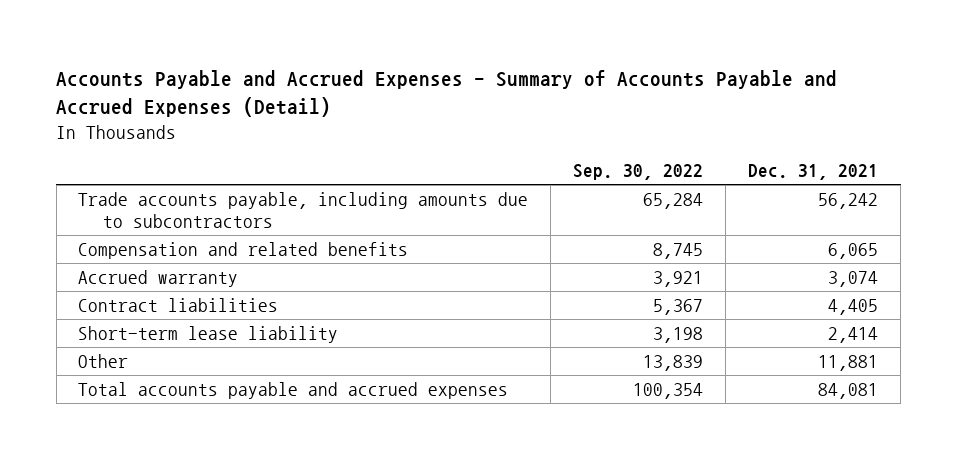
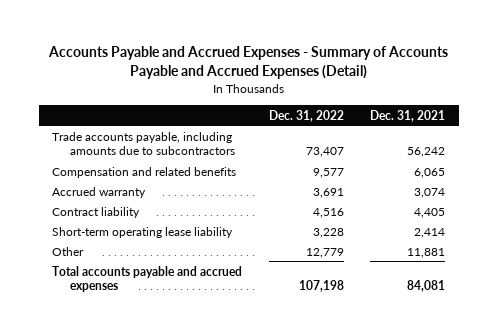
[573,164,704,181] Sep. 30, 2022 -> none
none -> [268,109,344,122] Dec. 31, 2022
[78,297,279,312] Contract liabilities -> [51,206,140,218] Contract liability
[78,325,339,343] Short-term lease liability -> [51,226,233,238] Short-term operating lease liability

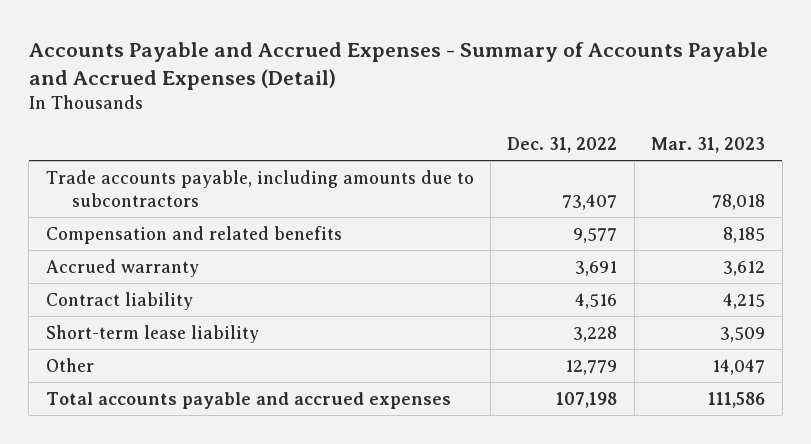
[370,109,446,122] Dec. 31, 2021 -> none
none -> [651,137,766,154] Mar. 31, 2023
[51,226,233,238] Short-term operating lease liability -> [45,324,259,343] Short-term lease liability

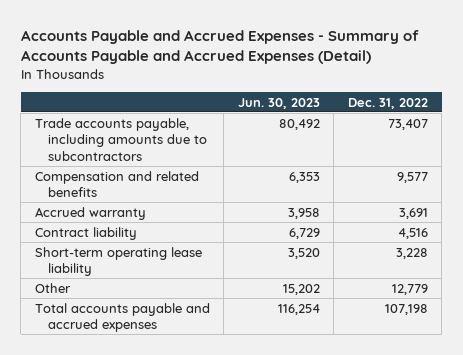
[651,137,766,154] Mar. 31, 2023 -> none
none -> [237,97,320,109] Jun. 30, 2023
[45,324,259,343] Short-term lease liability -> [34,246,202,277] Short-term operating lease liability

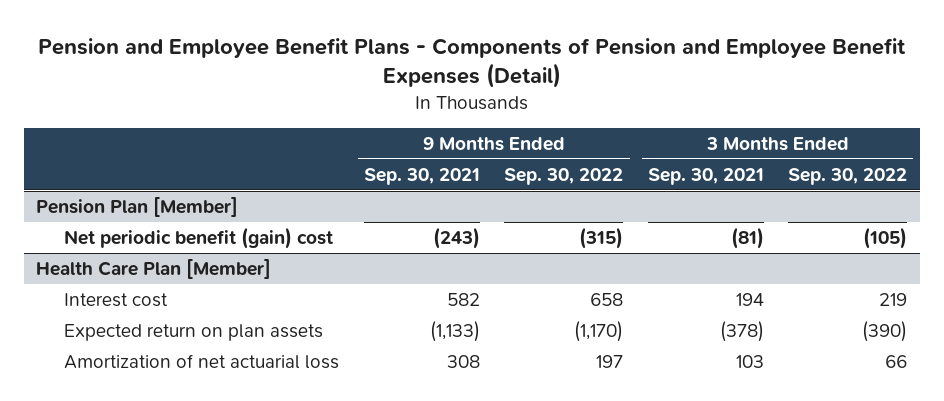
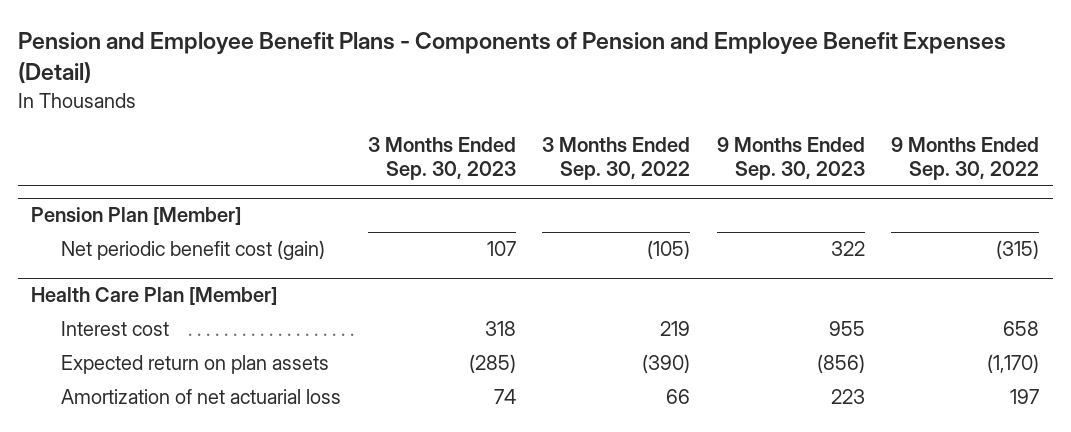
[363,167,480,185] Sep. 30, 2021 -> none
[647,167,764,185] Sep. 30, 2021 -> none
none -> [367,136,516,180] 3 Months Ended Sep. 30, 2023
none -> [716,136,865,180] 9 Months Ended Sep. 30, 2023
[64,226,334,249] Net periodic benefit (gain) cost -> [60,240,325,261] Net periodic benefit cost (gain)

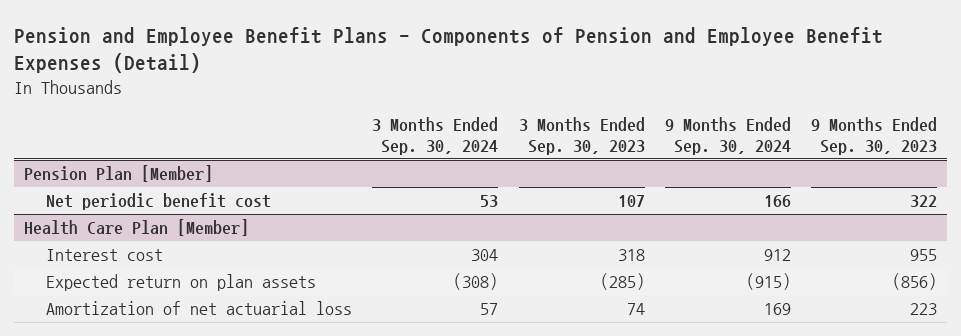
[542,136,691,180] 3 Months Ended Sep. 30, 2022 -> none
[891,136,1040,180] 9 Months Ended Sep. 30, 2022 -> none
none -> [372,116,499,155] 3 Months Ended Sep. 30, 2024
none -> [664,116,791,155] 9 Months Ended Sep. 30, 2024
[60,240,325,261] Net periodic benefit cost (gain) -> [45,193,271,211] Net periodic benefit cost

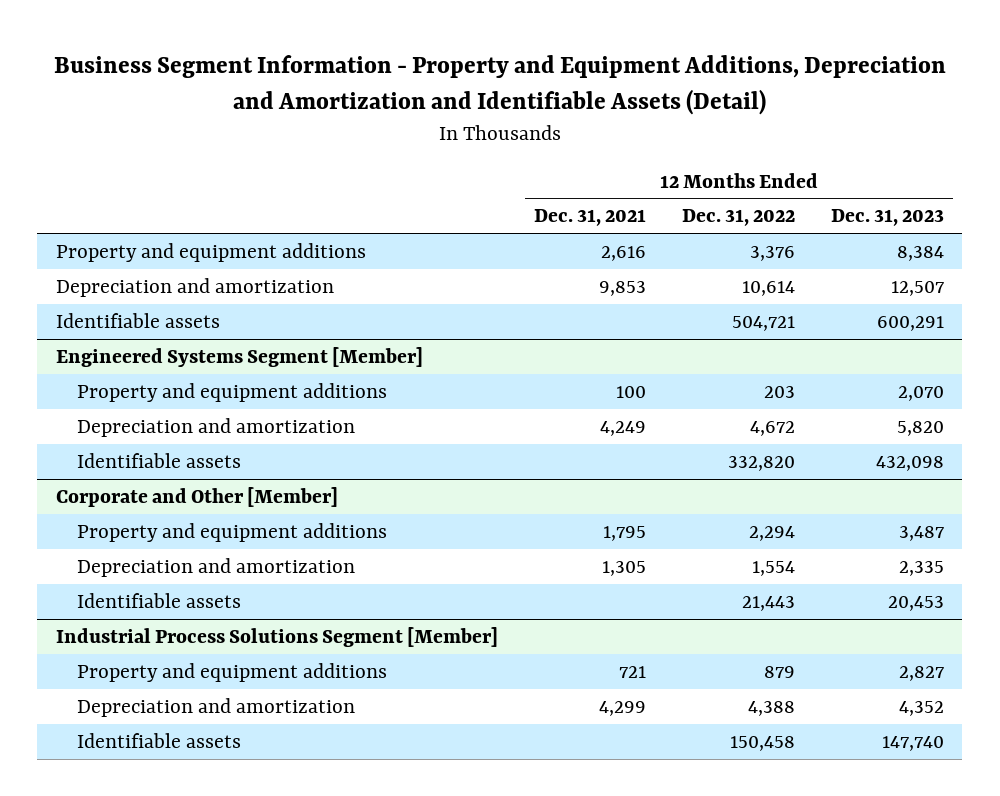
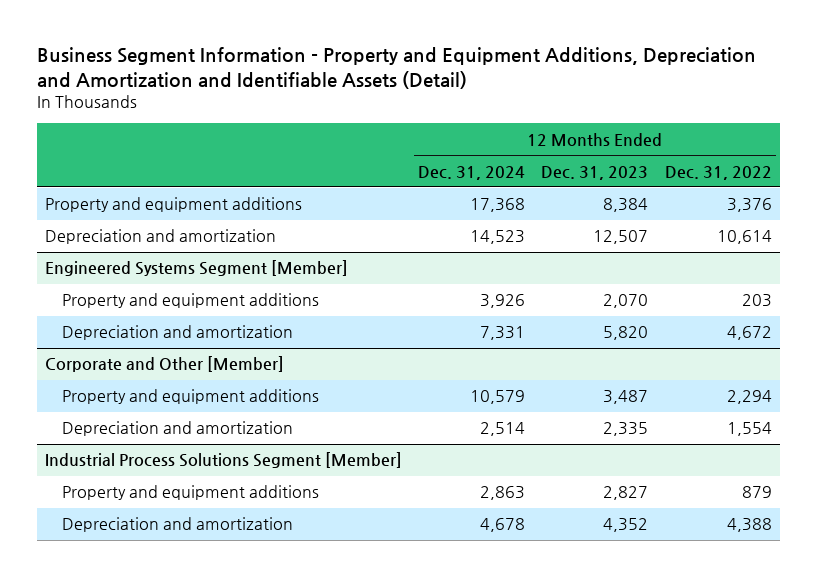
[533,209,646,227] Dec. 31, 2021 -> none
none -> [418,165,526,180] Dec. 31, 2024
[55,313,220,329] Identifiable assets -> none
[77,453,242,469] Identifiable assets -> none
[77,593,242,609] Identifiable assets -> none
[77,733,242,749] Identifiable assets -> none

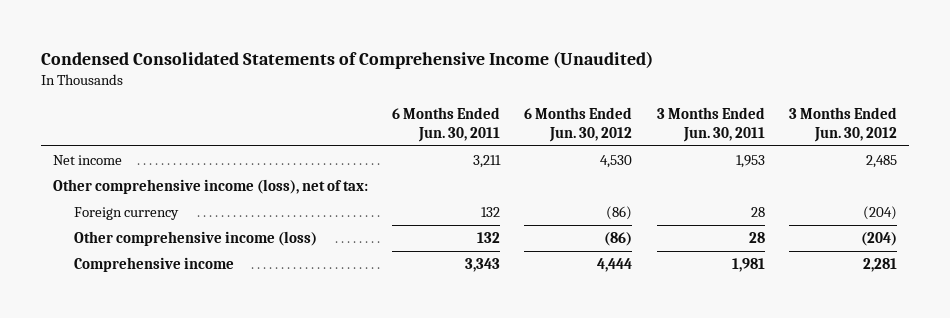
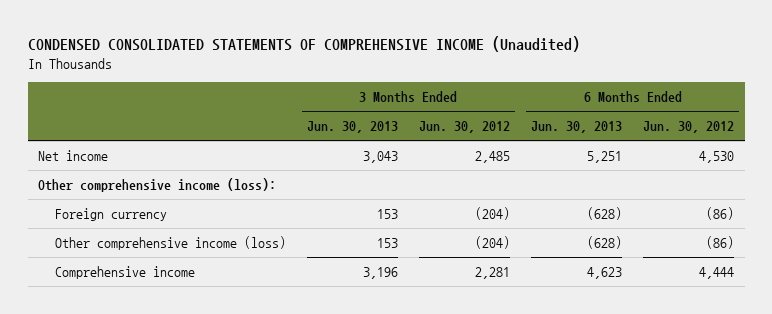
[41,50,654,69] Condensed Consolidated Statements of Comprehensive Income (Unaudited) -> [27,36,580,53] CONDENSED CONSOLIDATED STATEMENTS OF COMPREHENSIVE INCOME (Unaudited)
[392,106,501,142] 6 Months Ended Jun. 30, 2011 -> none
[656,106,765,142] 3 Months Ended Jun. 30, 2011 -> none
none -> [306,121,398,134] Jun. 30, 2013
none -> [531,121,623,134] Jun. 30, 2013
[53,179,369,195] Other comprehensive income (loss), net of tax: -> [38,177,277,192] Other comprehensive income (loss):

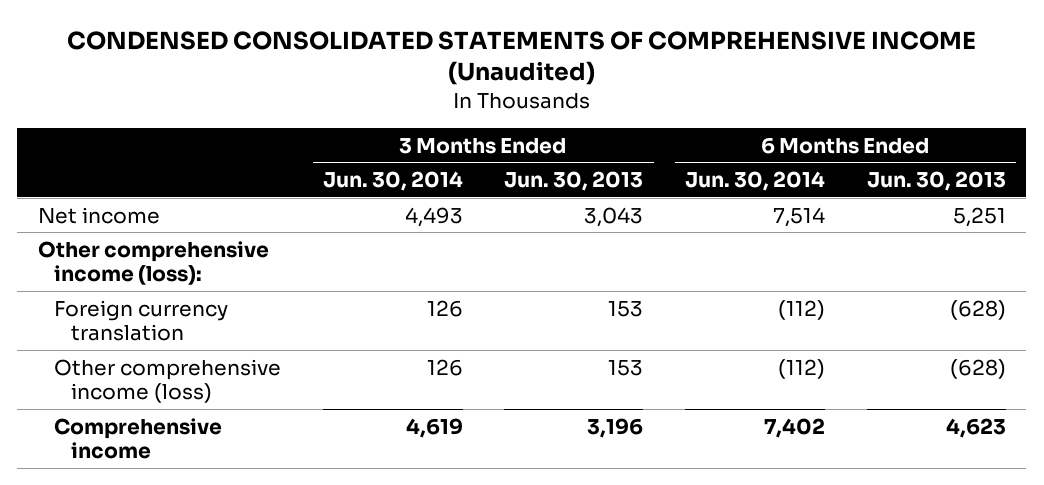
[418,121,510,134] Jun. 30, 2012 -> none
[643,121,735,134] Jun. 30, 2012 -> none
none -> [322,171,463,192] Jun. 30, 2014
none -> [685,171,826,192] Jun. 30, 2014
[54,207,167,221] Foreign currency -> [54,299,229,341] Foreign currency translation

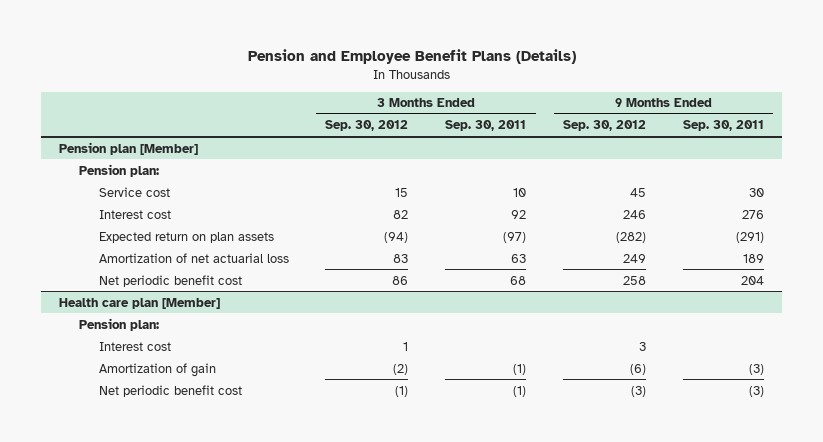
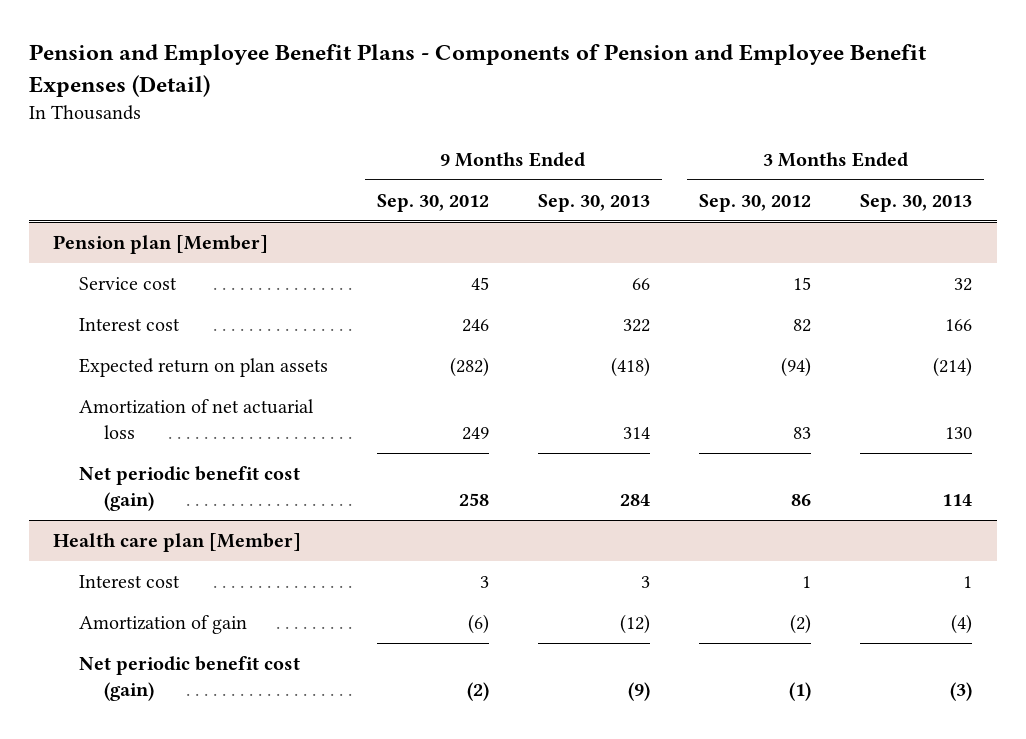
[247,48,576,64] Pension and Employee Benefit Plans (Details) -> [28,44,927,97] Pension and Employee Benefit Plans - Components of Pension and Employee Benefit Expenses (Detail)
[445,120,527,132] Sep. 30, 2011 -> none
[683,120,765,132] Sep. 30, 2011 -> none
none -> [537,193,650,212] Sep. 30, 2013
none -> [860,193,973,212] Sep. 30, 2013
[78,163,159,177] Pension plan: -> none
[98,274,242,287] Net periodic benefit cost -> [78,465,300,512] Net periodic benefit cost (gain)
[78,317,159,331] Pension plan: -> none
[98,384,242,397] Net periodic benefit cost -> [78,655,300,702] Net periodic benefit cost (gain)
[631,385,647,397] (3) -> [466,682,489,702] (2)

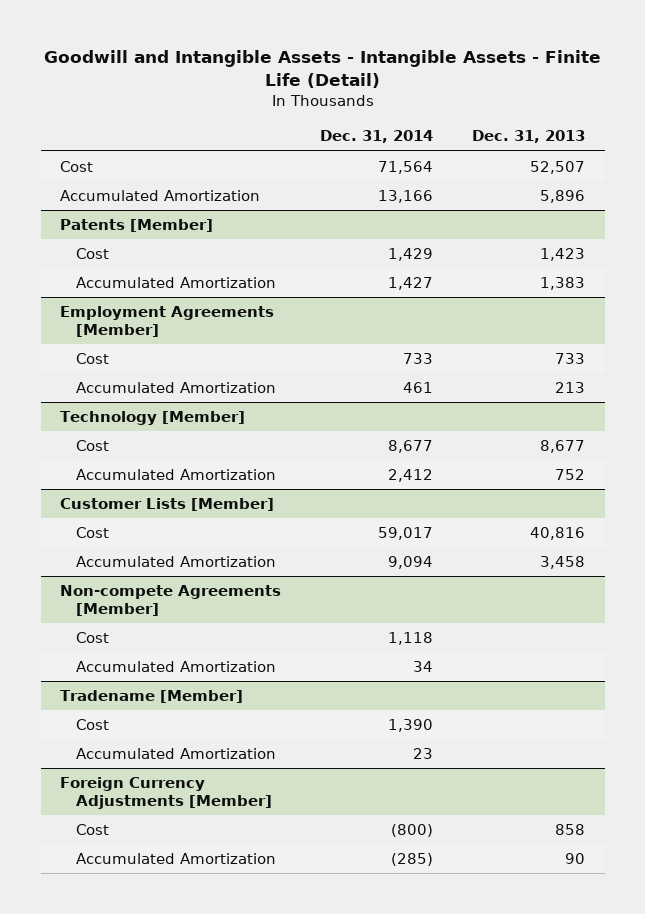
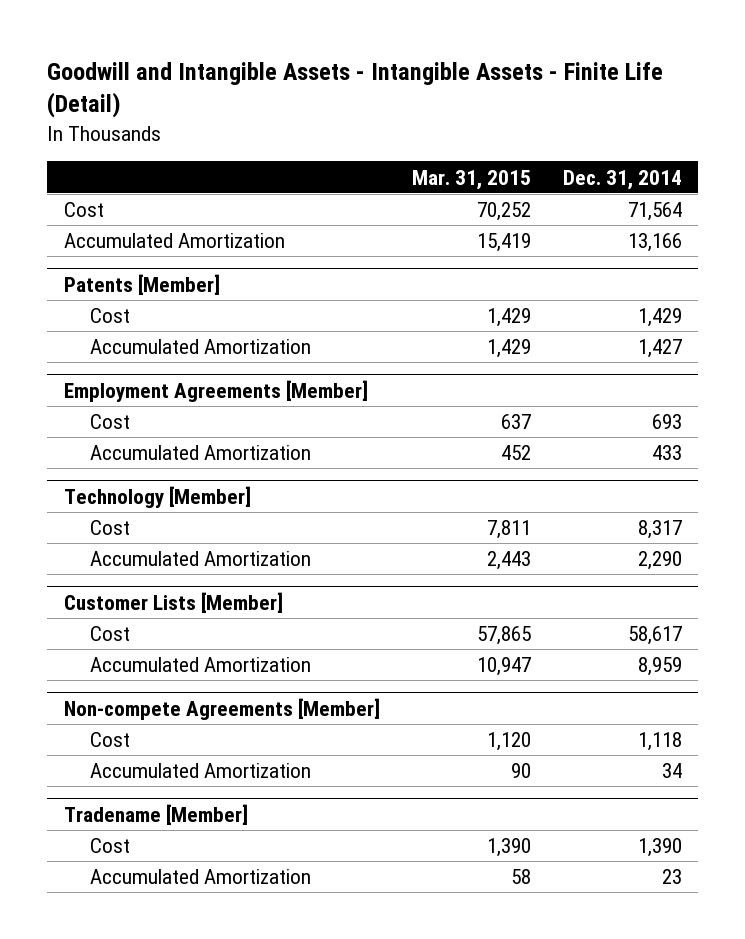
[472,130,586,144] Dec. 31, 2013 -> none
none -> [411,169,531,190] Mar. 31, 2015
[403,353,434,365] 733 -> [651,414,682,430] 693
[403,382,434,394] 461 -> [651,445,682,461] 433
[388,440,434,454] 8,677 -> [637,520,682,540] 8,317
[388,469,434,483] 2,412 -> [637,551,682,571] 2,290
[378,527,434,541] 59,017 -> [627,626,682,646] 58,617
[388,556,434,570] 9,094 -> [637,657,682,677] 8,959
[60,777,272,809] Foreign Currency Adjustments [Member] -> none
[75,824,109,836] Cost -> none
[75,853,276,865] Accumulated Amortization -> none

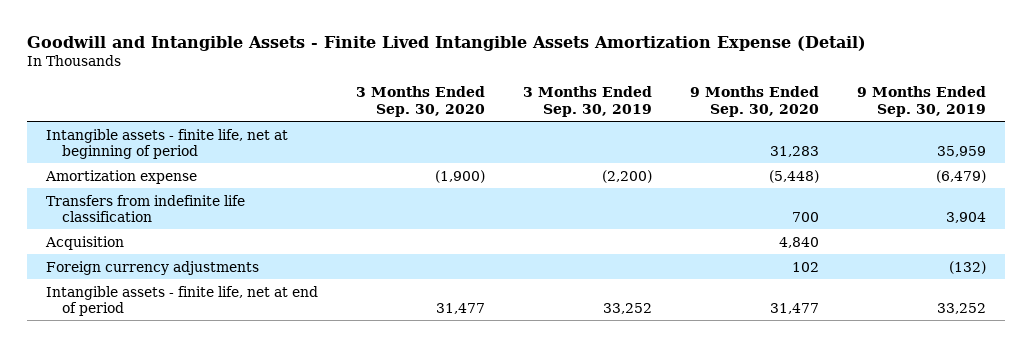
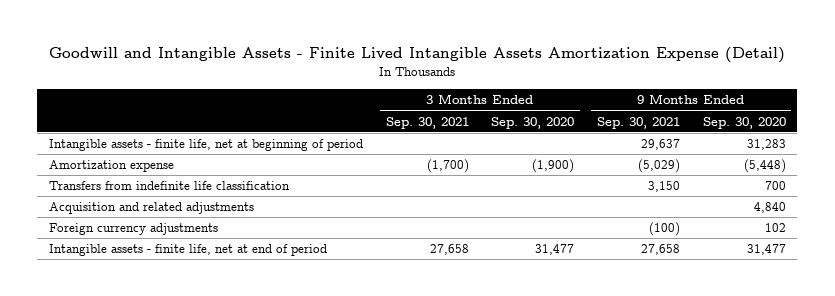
[523,86,653,117] 3 Months Ended Sep. 30, 2019 -> none
[857,86,987,117] 9 Months Ended Sep. 30, 2019 -> none
none -> [385,116,469,129] Sep. 30, 2021
none -> [597,116,681,129] Sep. 30, 2021
[44,235,124,250] Acquisition -> [48,202,254,215] Acquisition and related adjustments

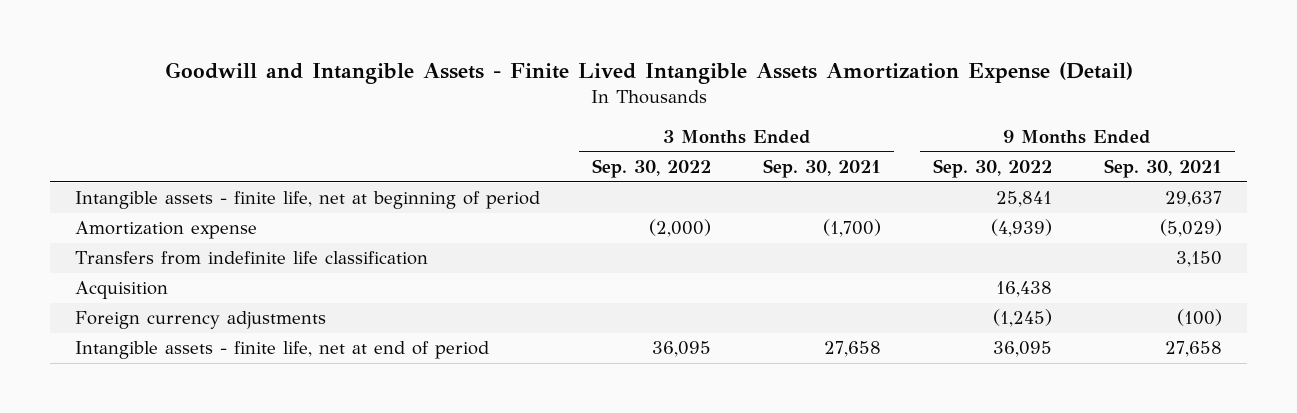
[491,116,575,129] Sep. 30, 2020 -> none
[702,116,786,129] Sep. 30, 2020 -> none
none -> [592,159,712,179] Sep. 30, 2022
none -> [932,159,1052,179] Sep. 30, 2022
[48,202,254,215] Acquisition and related adjustments -> [75,281,169,300] Acquisition

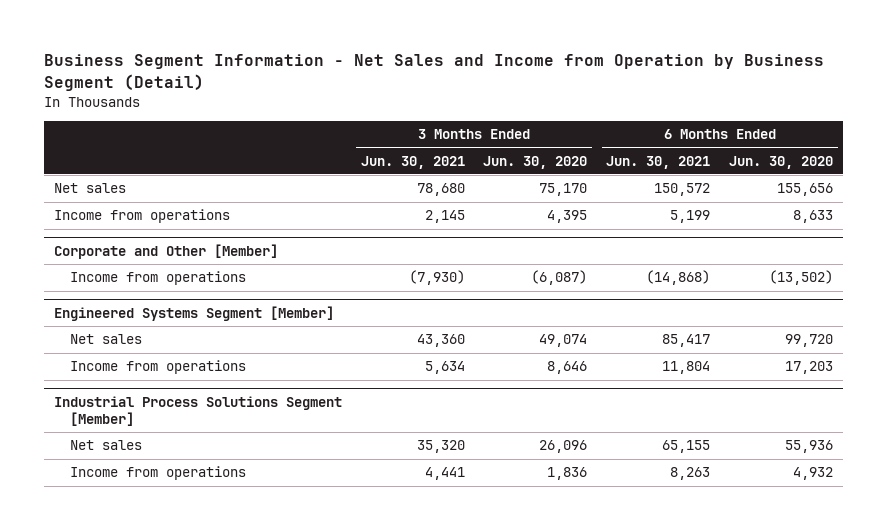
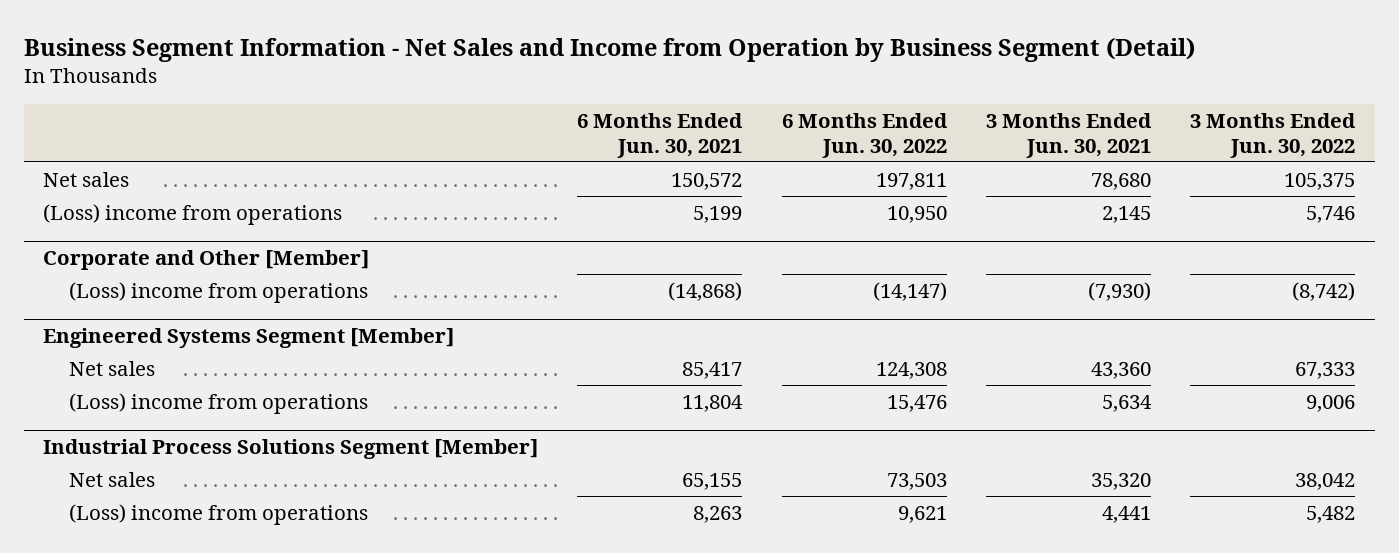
[483,155,588,169] Jun. 30, 2020 -> none
[729,155,834,169] Jun. 30, 2020 -> none
none -> [781,112,948,158] 6 Months Ended Jun. 30, 2022
none -> [1190,112,1357,158] 3 Months Ended Jun. 30, 2022
[53,209,230,224] Income from operations -> [43,203,343,225] (Loss) income from operations
[69,271,246,286] Income from operations -> [68,281,368,303] (Loss) income from operations
[69,360,246,375] Income from operations -> [68,392,368,414] (Loss) income from operations
[69,466,246,481] Income from operations -> [68,503,368,525] (Loss) income from operations

